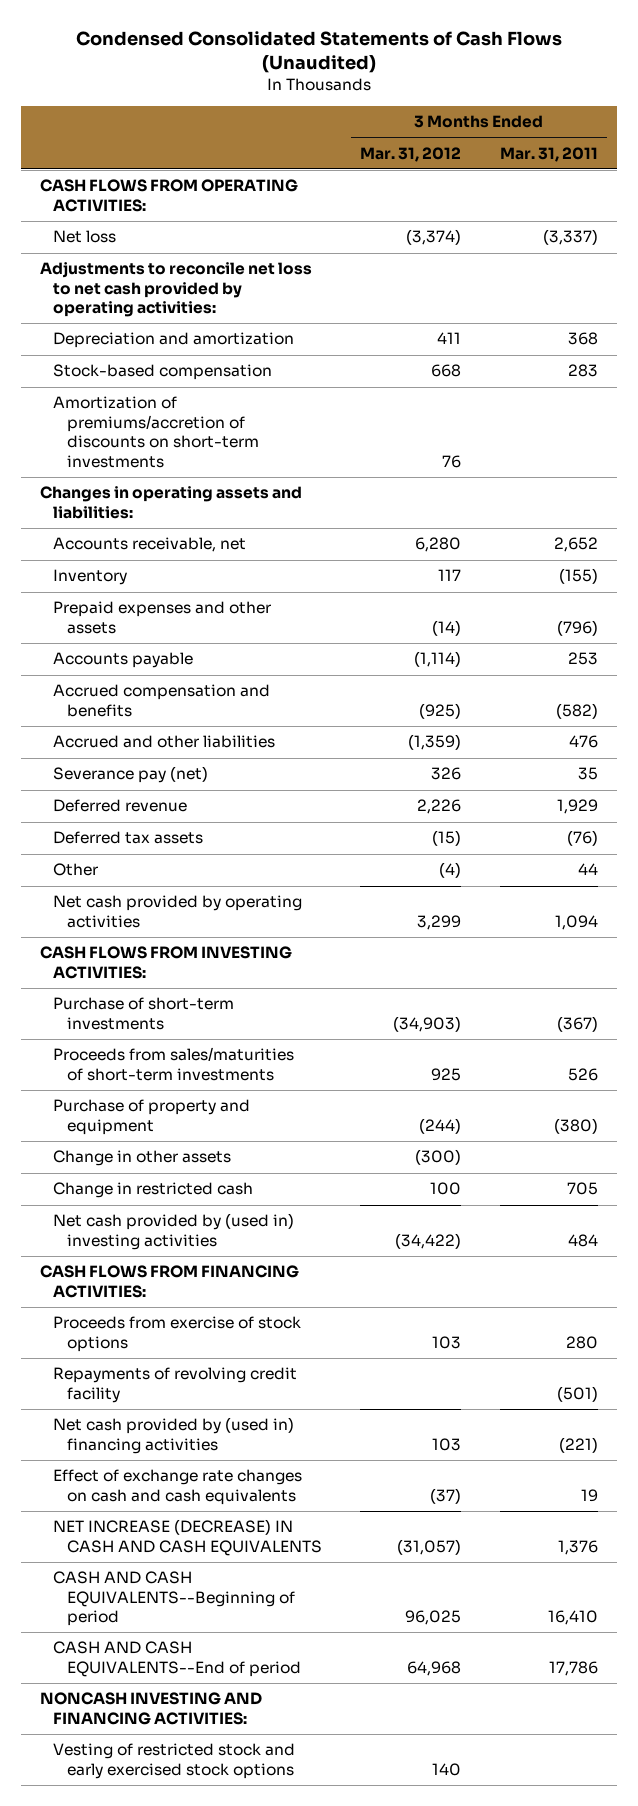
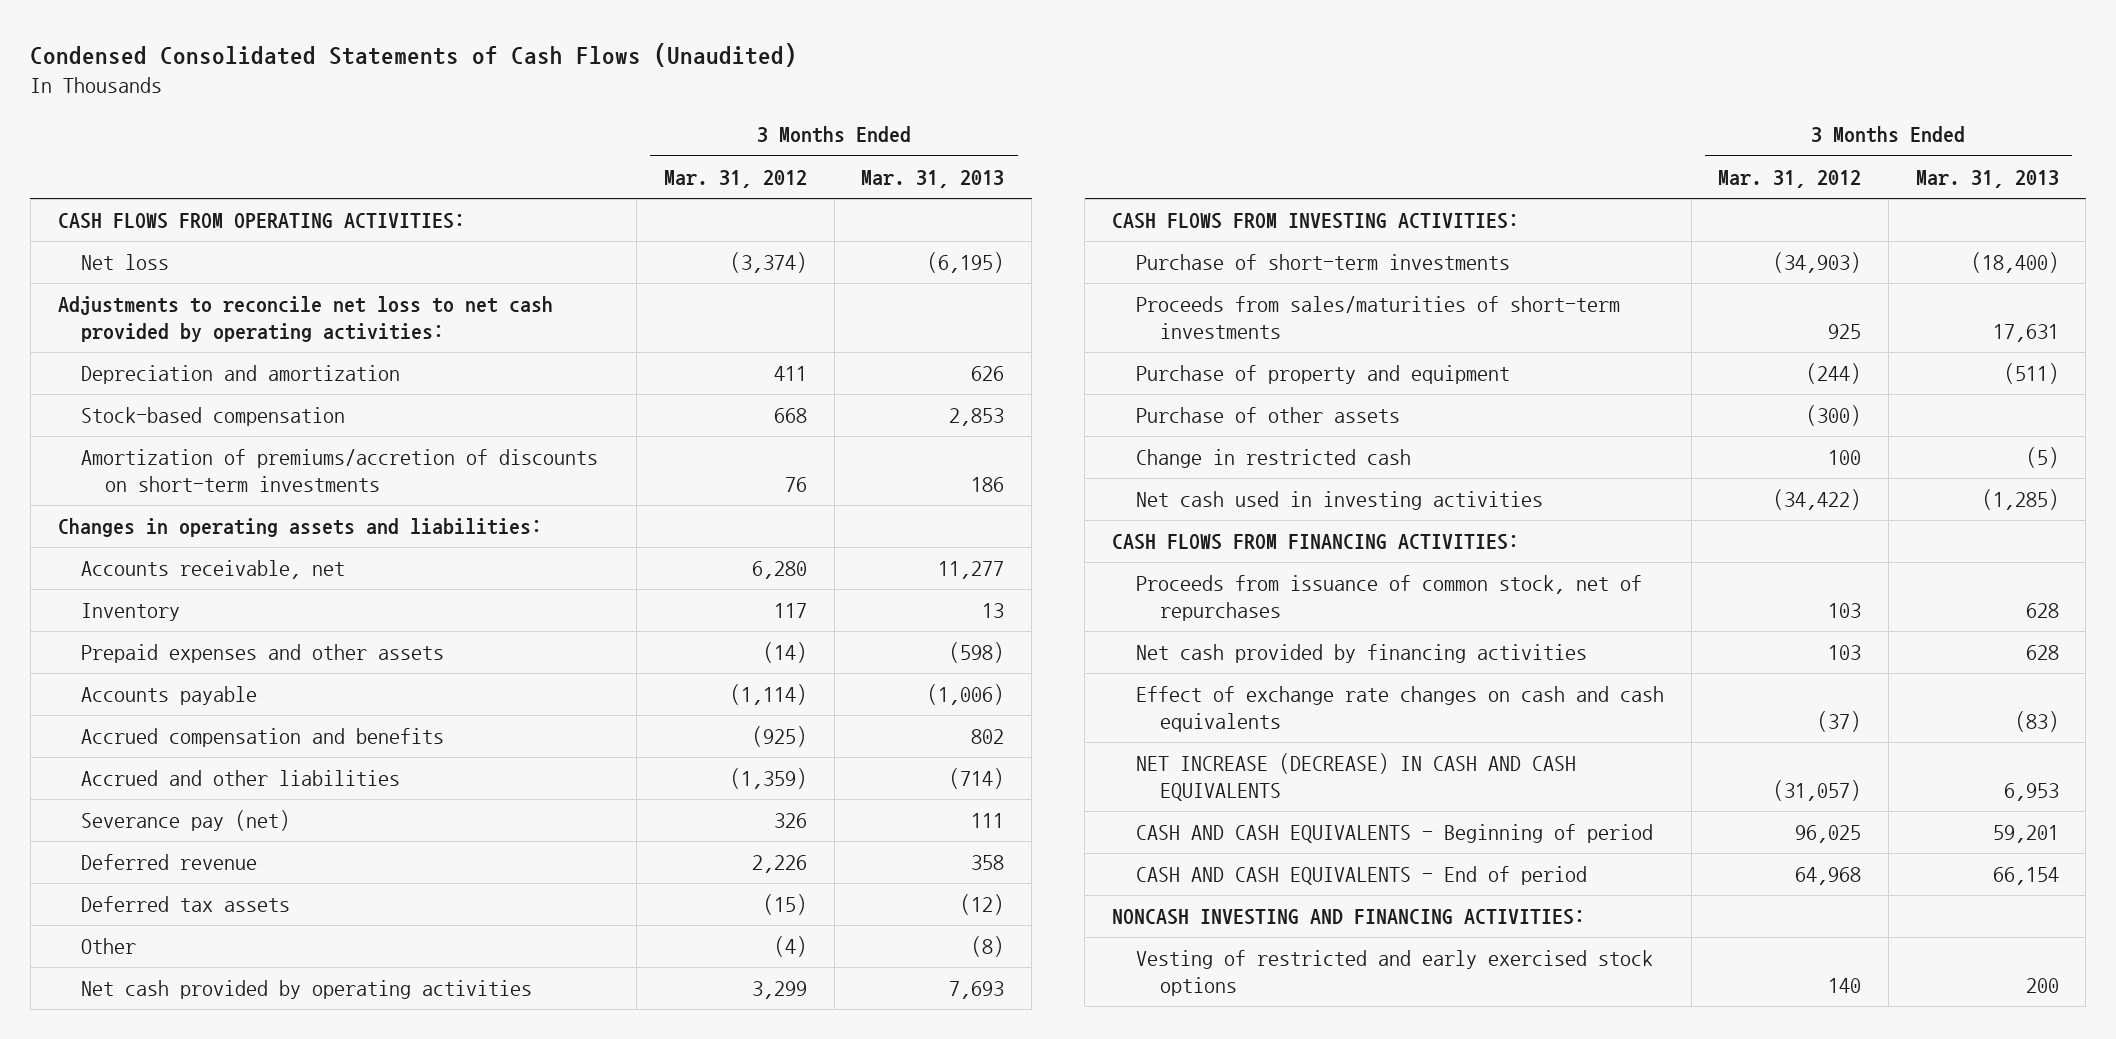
[499,146,598,162] Mar. 31, 2011 -> none
none -> [861,169,1005,188] Mar. 31, 2013
[53,1150,232,1167] Change in other assets -> none
none -> [1135,407,1400,424] Purchase of other assets
[53,1213,295,1250] Net cash provided by (used in) investing activities -> [1135,491,1543,511] Net cash used in investing activities
[53,1316,302,1352] Proceeds from exercise of stock options -> none
[53,1367,298,1403] Repayments of revolving credit facility -> none
none -> [1135,575,1642,621] Proceeds from issuance of common stock, net of repurchases
[53,1417,295,1454] Net cash provided by (used in) financing activities -> [1135,644,1587,664] Net cash provided by financing activities
[53,1571,295,1627] CASH AND CASH EQUIVALENTS--Beginning of period -> [1135,824,1653,844] CASH AND CASH EQUIVALENTS - Beginning of period
[53,1641,301,1677] CASH AND CASH EQUIVALENTS--End of period -> [1135,866,1587,886] CASH AND CASH EQUIVALENTS - End of period
[53,1743,296,1779] Vesting of restricted stock and early exercised stock options -> [1135,950,1653,996] Vesting of restricted and early exercised stock options

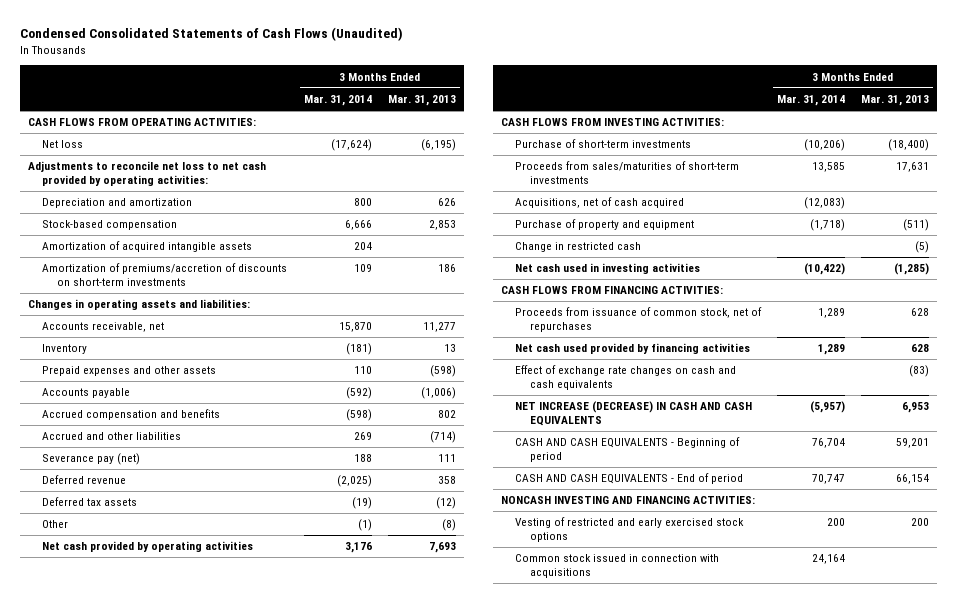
[663,169,807,188] Mar. 31, 2012 -> none
none -> [304,95,373,107] Mar. 31, 2014
none -> [42,241,253,253] Amortization of acquired intangible assets
none -> [515,197,685,209] Acquisitions, net of cash acquired
[1135,407,1400,424] Purchase of other assets -> none
[1135,644,1587,664] Net cash provided by financing activities -> [515,343,751,355] Net cash used provided by financing activities
none -> [515,554,720,578] Common stock issued in connection with acquisitions

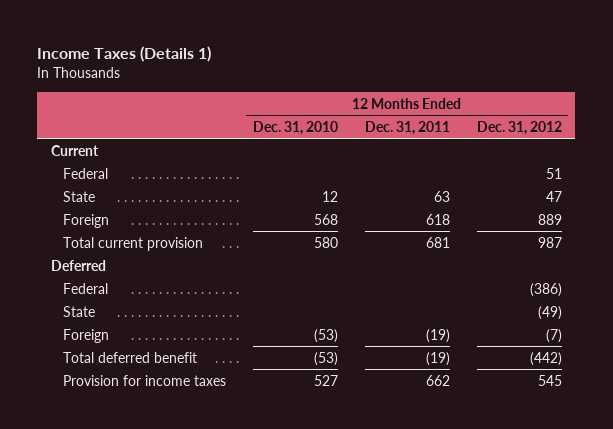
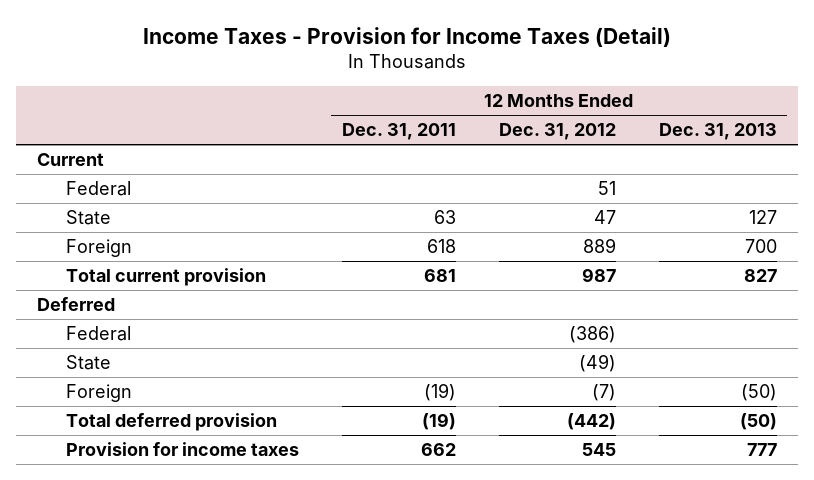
[37,46,212,63] Income Taxes (Details 1) -> [142,26,671,47] Income Taxes - Provision for Income Taxes (Detail)
[252,120,338,135] Dec. 31, 2010 -> none
none -> [658,123,777,141] Dec. 31, 2013
[62,351,197,363] Total deferred benefit -> [65,413,277,432] Total deferred provision

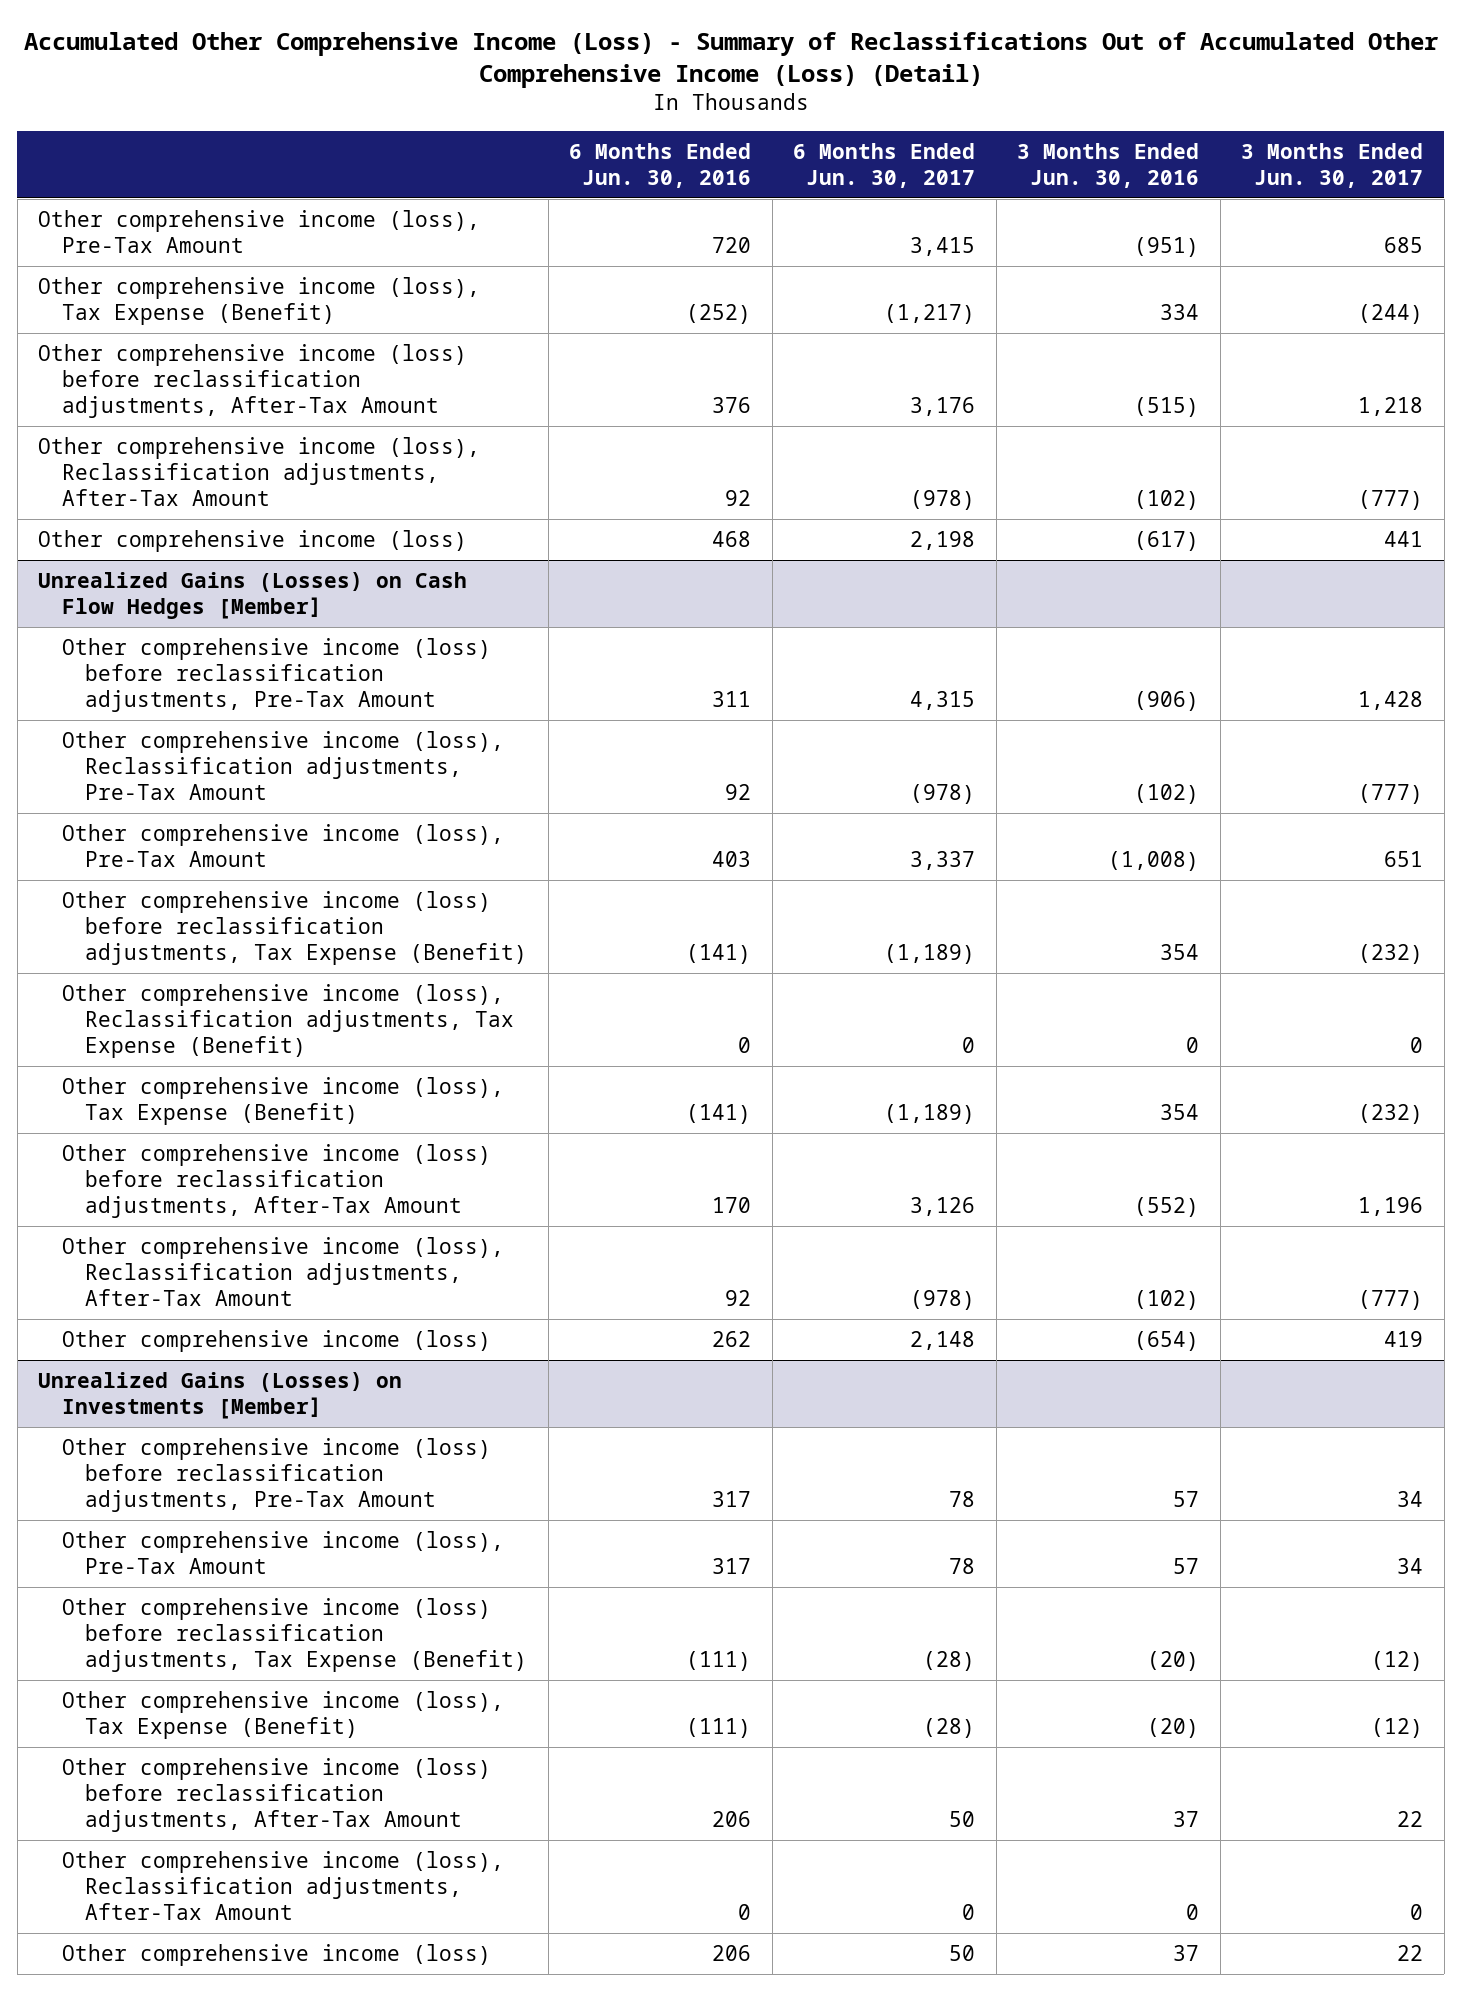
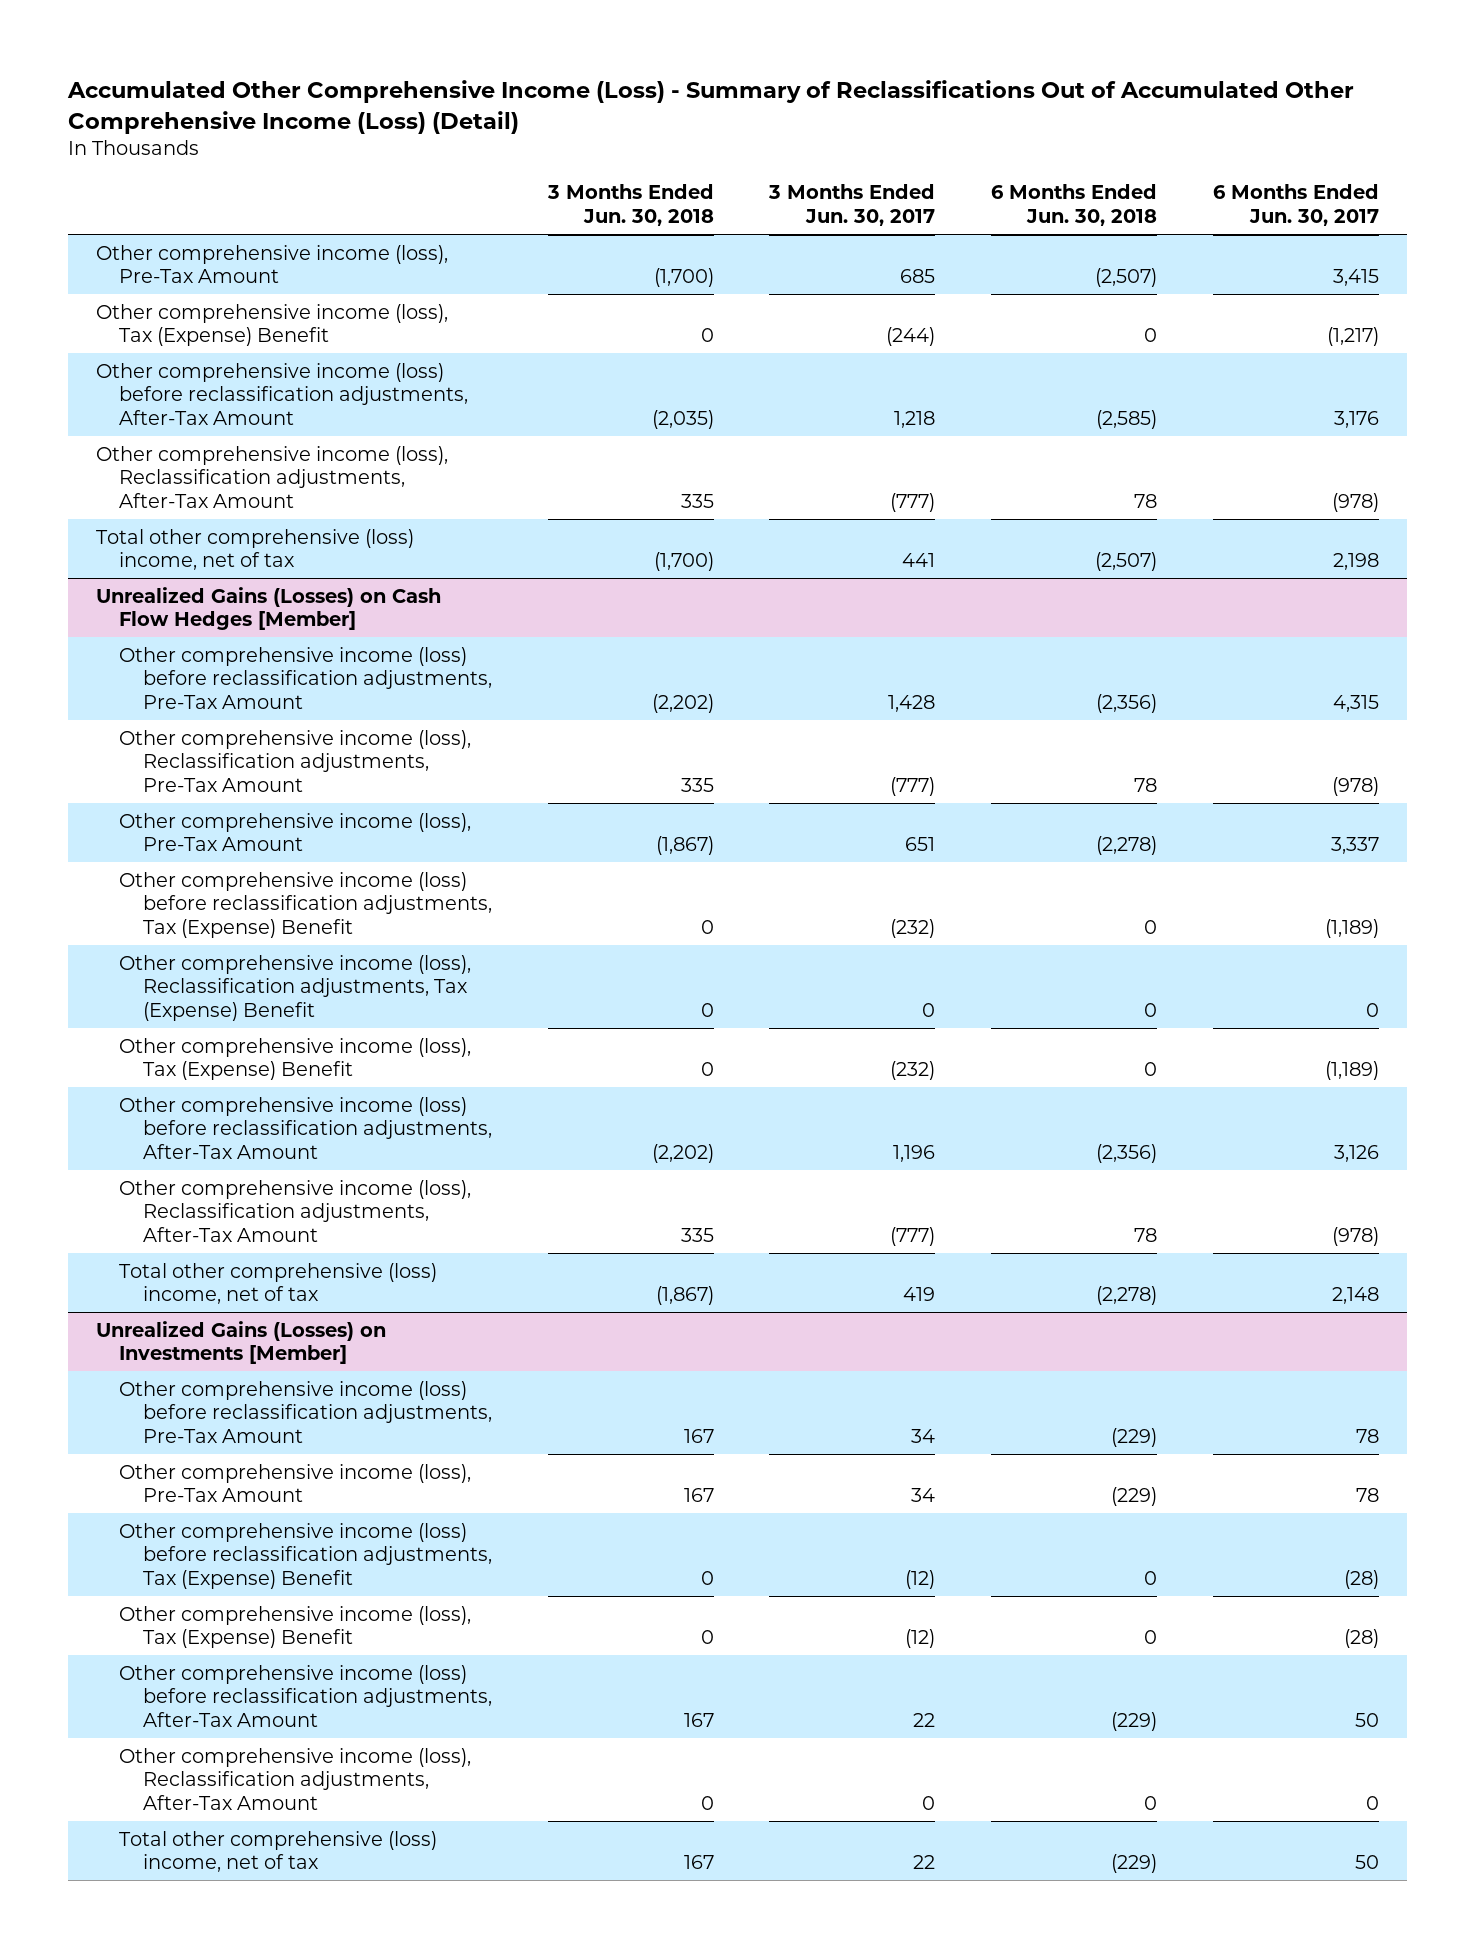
[569,142,752,188] 6 Months Ended Jun. 30, 2016 -> none
[1017,142,1200,188] 3 Months Ended Jun. 30, 2016 -> none
none -> [546,184,714,227] 3 Months Ended Jun. 30, 2018
none -> [991,184,1158,227] 6 Months Ended Jun. 30, 2018
[38,277,481,325] Other comprehensive income (loss), Tax Expense (Benefit) -> [95,303,448,347] Other comprehensive income (loss), Tax (Expense) Benefit
[38,530,468,553] Other comprehensive income (loss) -> [95,528,414,571] Total other comprehensive (loss) income, net of tax
[61,891,528,965] Other comprehensive income (loss) before reclassification adjustments, Tax Expense (Benefit) -> [119,871,492,939] Other comprehensive income (loss) before reclassification adjustments, Tax (Expense) Benefit
[61,984,515,1058] Other comprehensive income (loss), Reclassification adjustments, Tax Expense (Benefit) -> [119,954,472,1022] Other comprehensive income (loss), Reclassification adjustments, Tax (Expense) Benefit
[61,1077,504,1125] Other comprehensive income (loss), Tax Expense (Benefit) -> [119,1037,472,1081] Other comprehensive income (loss), Tax (Expense) Benefit
[61,1330,491,1353] Other comprehensive income (loss) -> [119,1262,438,1305] Total other comprehensive (loss) income, net of tax
[61,1598,528,1672] Other comprehensive income (loss) before reclassification adjustments, Tax Expense (Benefit) -> [119,1522,492,1590] Other comprehensive income (loss) before reclassification adjustments, Tax (Expense) Benefit
[61,1691,504,1739] Other comprehensive income (loss), Tax Expense (Benefit) -> [119,1605,472,1649] Other comprehensive income (loss), Tax (Expense) Benefit
[61,1944,491,1967] Other comprehensive income (loss) -> [119,1830,438,1873] Total other comprehensive (loss) income, net of tax

